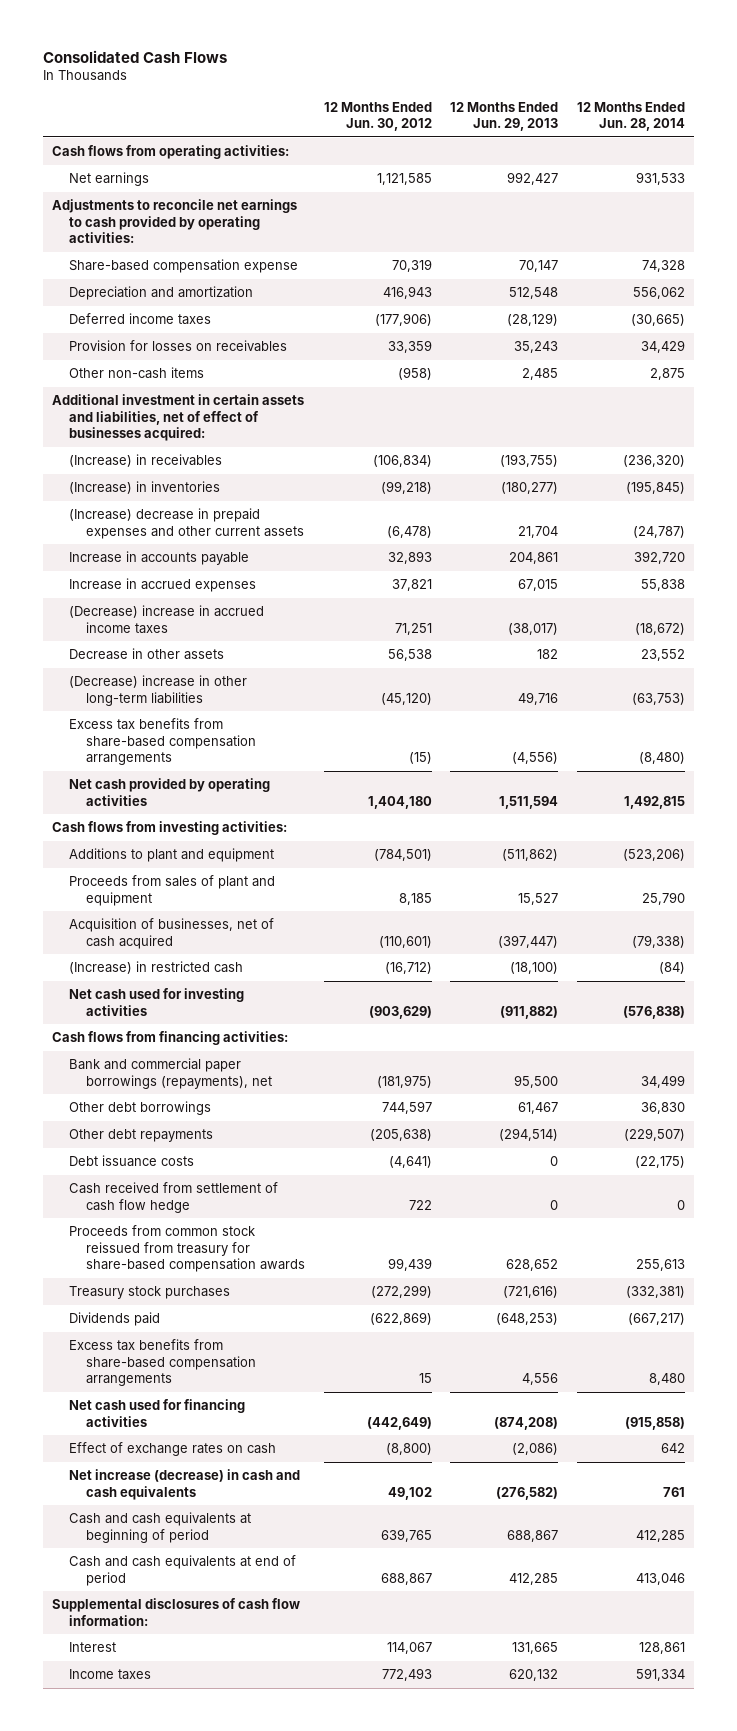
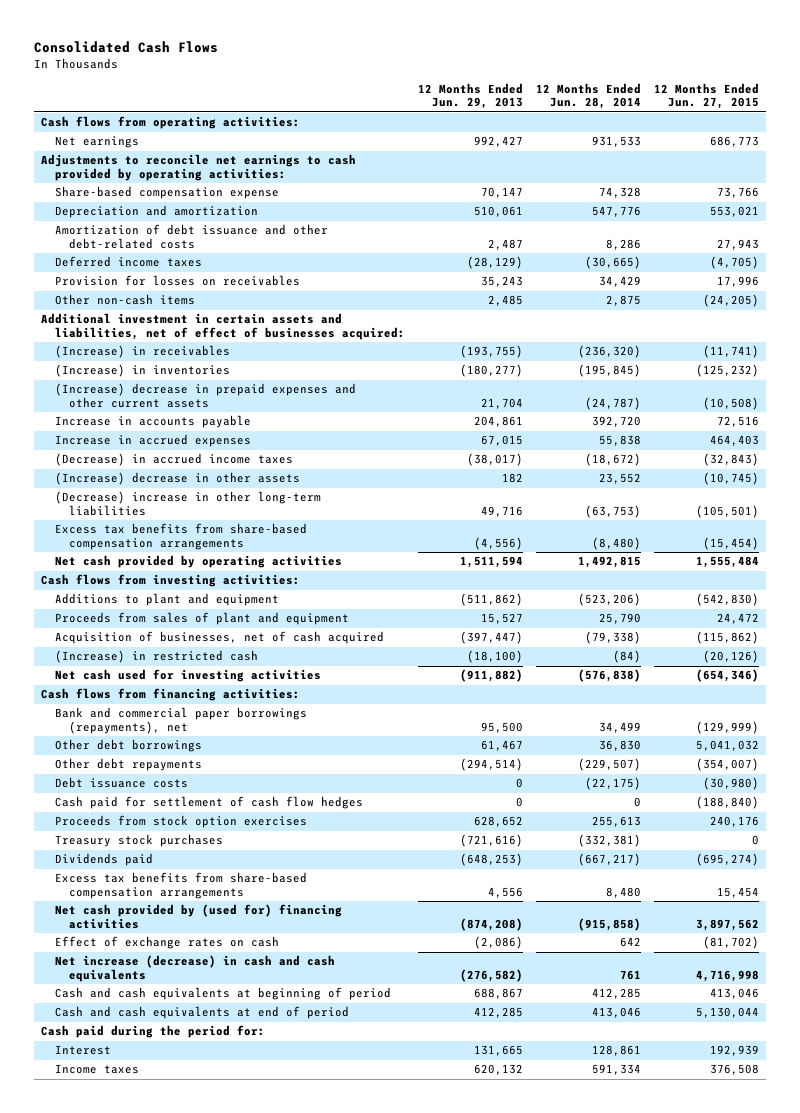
[323,101,432,132] 12 Months Ended Jun. 30, 2012 -> none
none -> [654,83,760,110] 12 Months Ended Jun. 27, 2015
[509,287,559,300] 512,548 -> [473,206,523,218] 510,061
[633,287,686,300] 556,062 -> [592,206,642,218] 547,776
none -> [54,224,328,249] Amortization of debt issuance and other debt-related costs
[69,605,265,634] (Decrease) increase in accrued income taxes -> [54,453,293,467] (Decrease) in accrued income taxes
[69,648,225,661] Decrease in other assets -> [54,472,300,486] (Increase) decrease in other assets
[69,1182,279,1213] Cash received from settlement of cash flow hedge -> none
none -> [54,796,363,810] Cash paid for settlement of cash flow hedges
[69,1225,305,1273] Proceeds from common stock reissued from treasury for share-based compensation awards -> [54,815,307,829] Proceeds from stock option exercises
[69,1399,246,1427] Net cash used for financing activities -> [54,904,342,929] Net cash provided by (used for) financing activities
[52,1598,301,1626] Supplemental disclosures of cash flow information: -> [40,1025,265,1039] Cash paid during the period for:

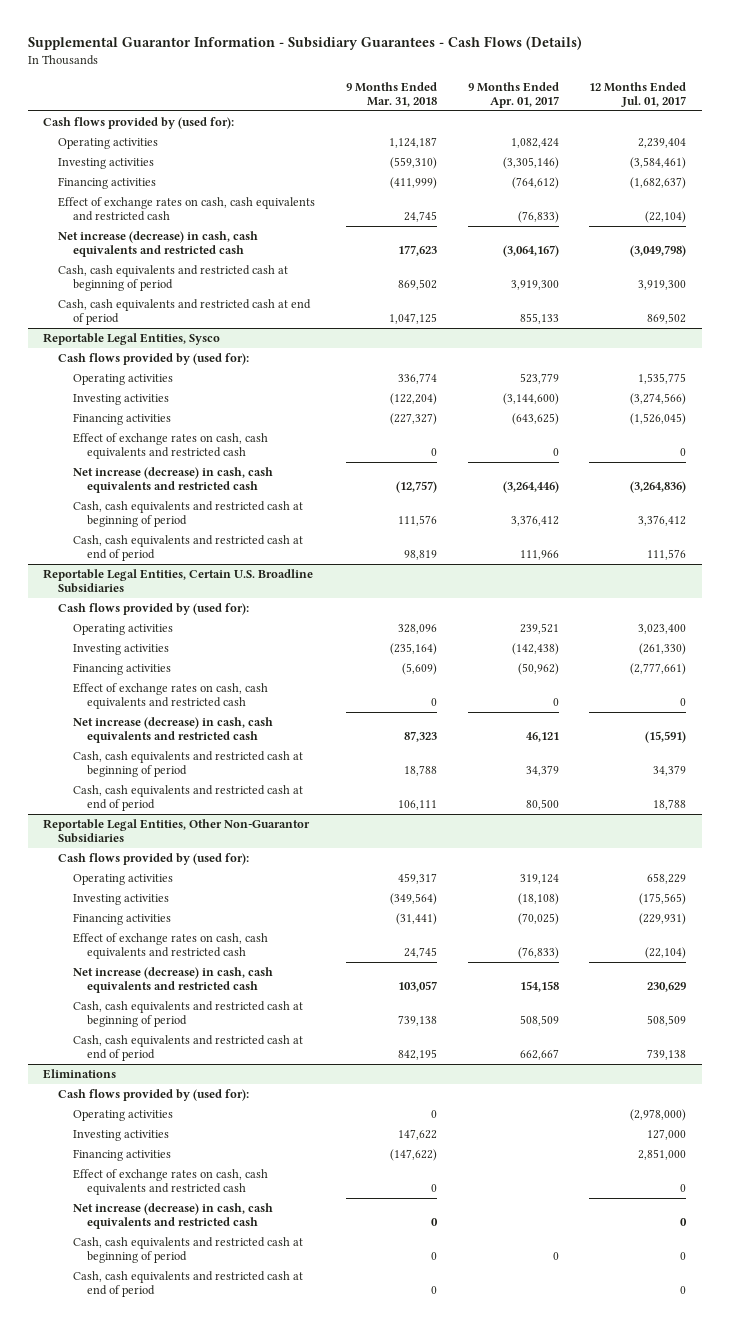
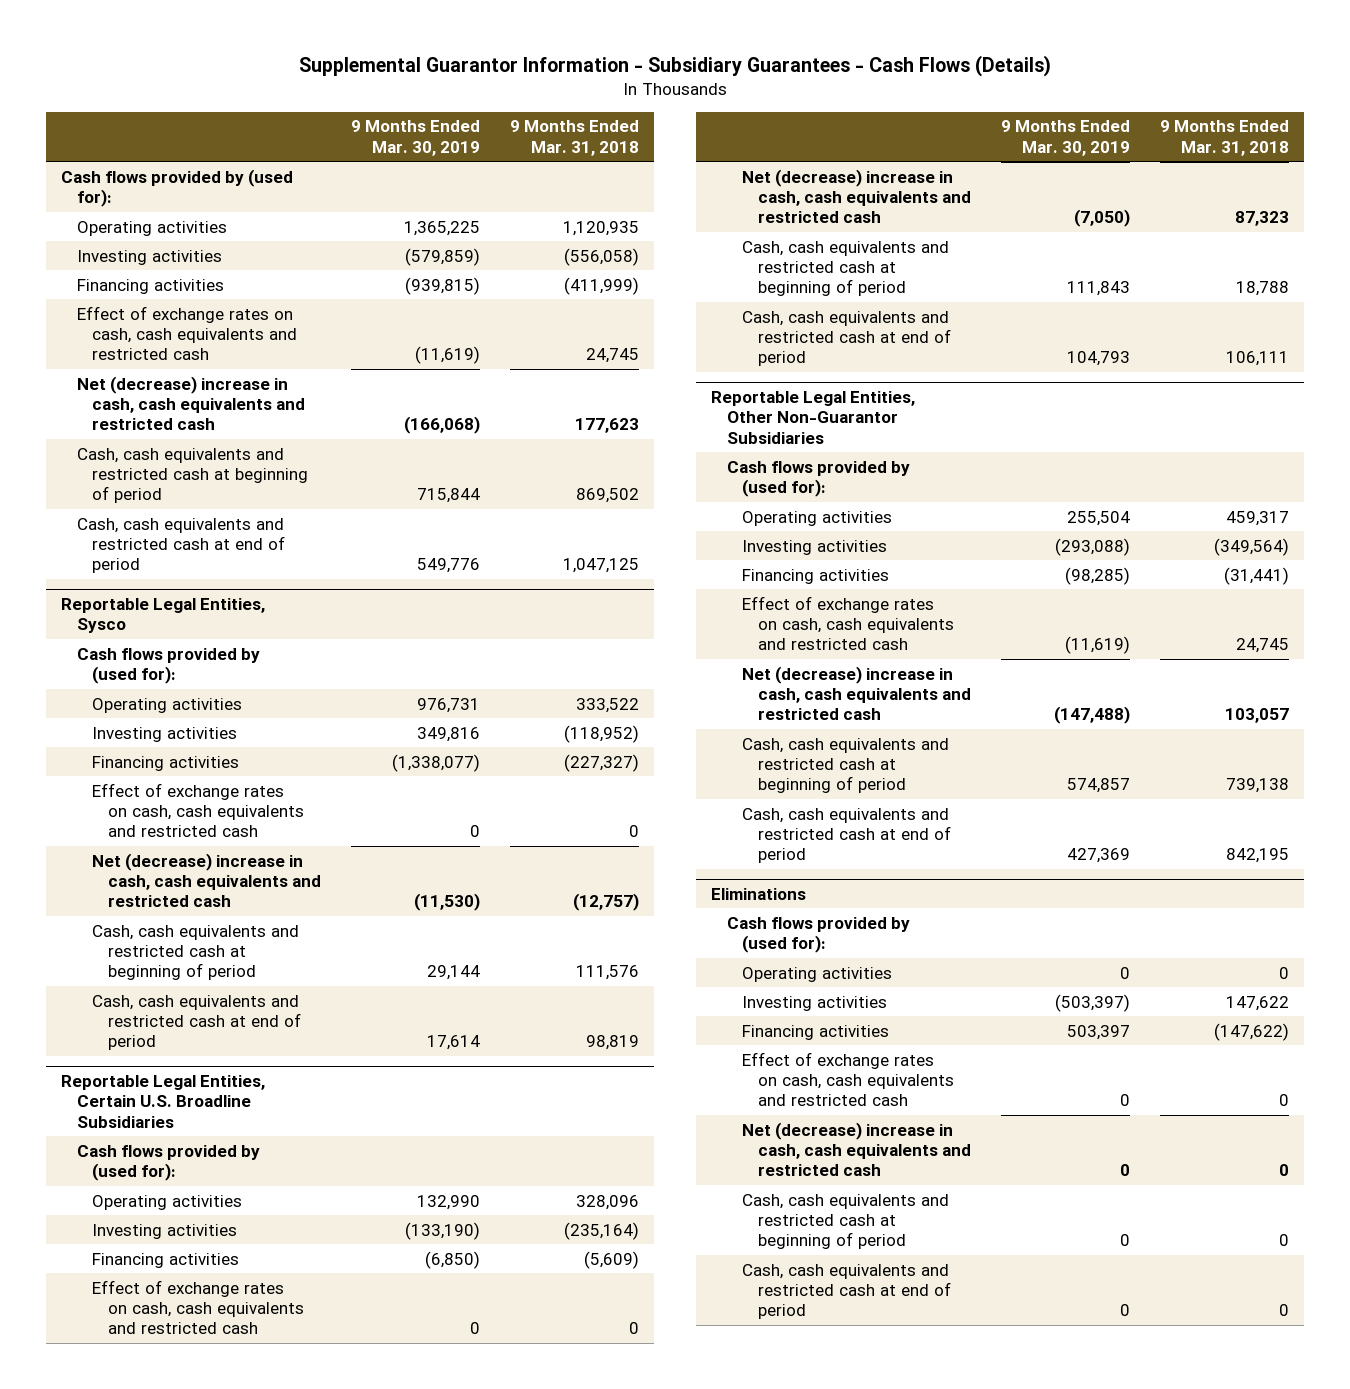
[467,81,559,108] 9 Months Ended Apr. 01, 2017 -> none
[589,81,687,107] 12 Months Ended Jul. 01, 2017 -> none
none -> [350,120,480,156] 9 Months Ended Mar. 30, 2019
[388,137,437,149] 1,124,187 -> [562,220,639,236] 1,120,935
[389,157,437,170] (559,310) -> [563,247,639,266] (556,058)
[57,231,258,258] Net increase (decrease) in cash, cash equivalents and restricted cash -> [76,375,306,431] Net (decrease) increase in cash, cash equivalents and restricted cash
[397,373,437,385] 336,774 -> [575,697,639,713] 333,522
[389,393,437,406] (122,204) -> [563,724,639,743] (118,952)
[72,467,273,494] Net increase (decrease) in cash, cash equivalents and restricted cash -> [92,852,321,908] Net (decrease) increase in cash, cash equivalents and restricted cash
[72,717,273,744] Net increase (decrease) in cash, cash equivalents and restricted cash -> [742,168,971,224] Net (decrease) increase in cash, cash equivalents and restricted cash
[72,967,273,994] Net increase (decrease) in cash, cash equivalents and restricted cash -> [742,665,971,721] Net (decrease) increase in cash, cash equivalents and restricted cash
[72,1203,273,1230] Net increase (decrease) in cash, cash equivalents and restricted cash -> [742,1121,971,1177] Net (decrease) increase in cash, cash equivalents and restricted cash

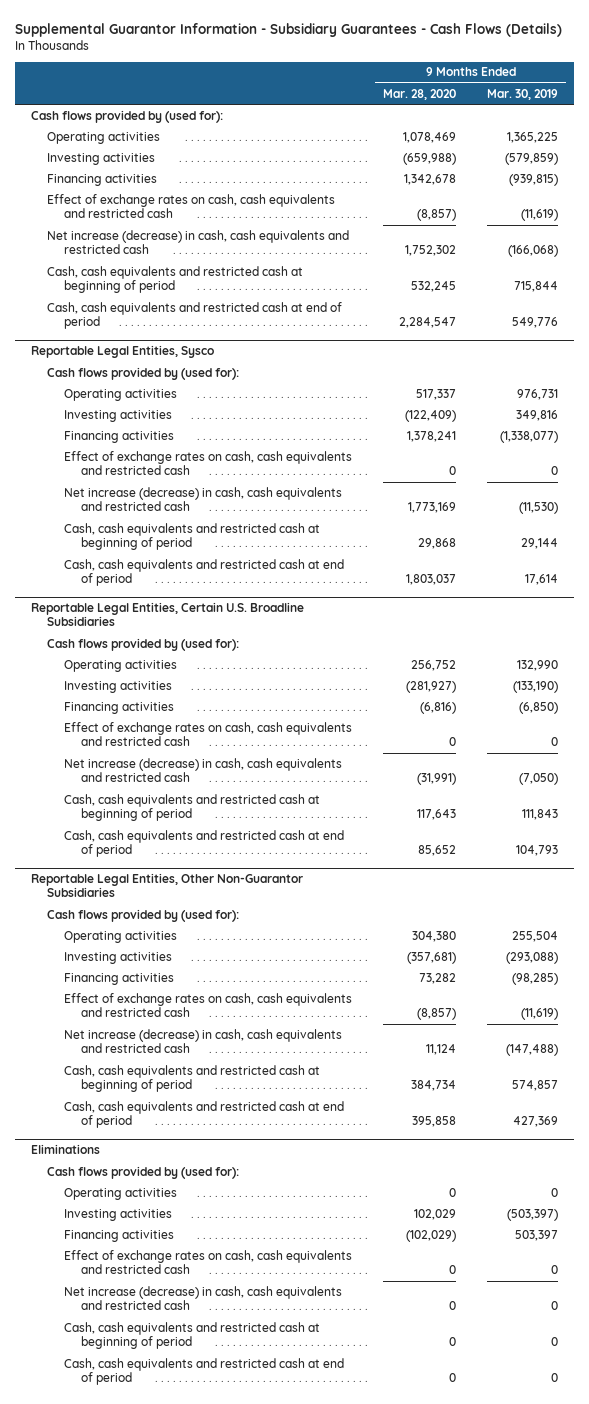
[509,120,639,156] 9 Months Ended Mar. 31, 2018 -> none
none -> [383,88,457,100] Mar. 28, 2020
[76,375,306,431] Net (decrease) increase in cash, cash equivalents and restricted cash -> [47,229,350,255] Net increase (decrease) in cash, cash equivalents and restricted cash
[92,852,321,908] Net (decrease) increase in cash, cash equivalents and restricted cash -> [64,486,343,512] Net increase (decrease) in cash, cash equivalents and restricted cash
[742,168,971,224] Net (decrease) increase in cash, cash equivalents and restricted cash -> [64,757,343,783] Net increase (decrease) in cash, cash equivalents and restricted cash
[742,665,971,721] Net (decrease) increase in cash, cash equivalents and restricted cash -> [64,1028,343,1054] Net increase (decrease) in cash, cash equivalents and restricted cash
[742,1121,971,1177] Net (decrease) increase in cash, cash equivalents and restricted cash -> [64,1285,343,1311] Net increase (decrease) in cash, cash equivalents and restricted cash

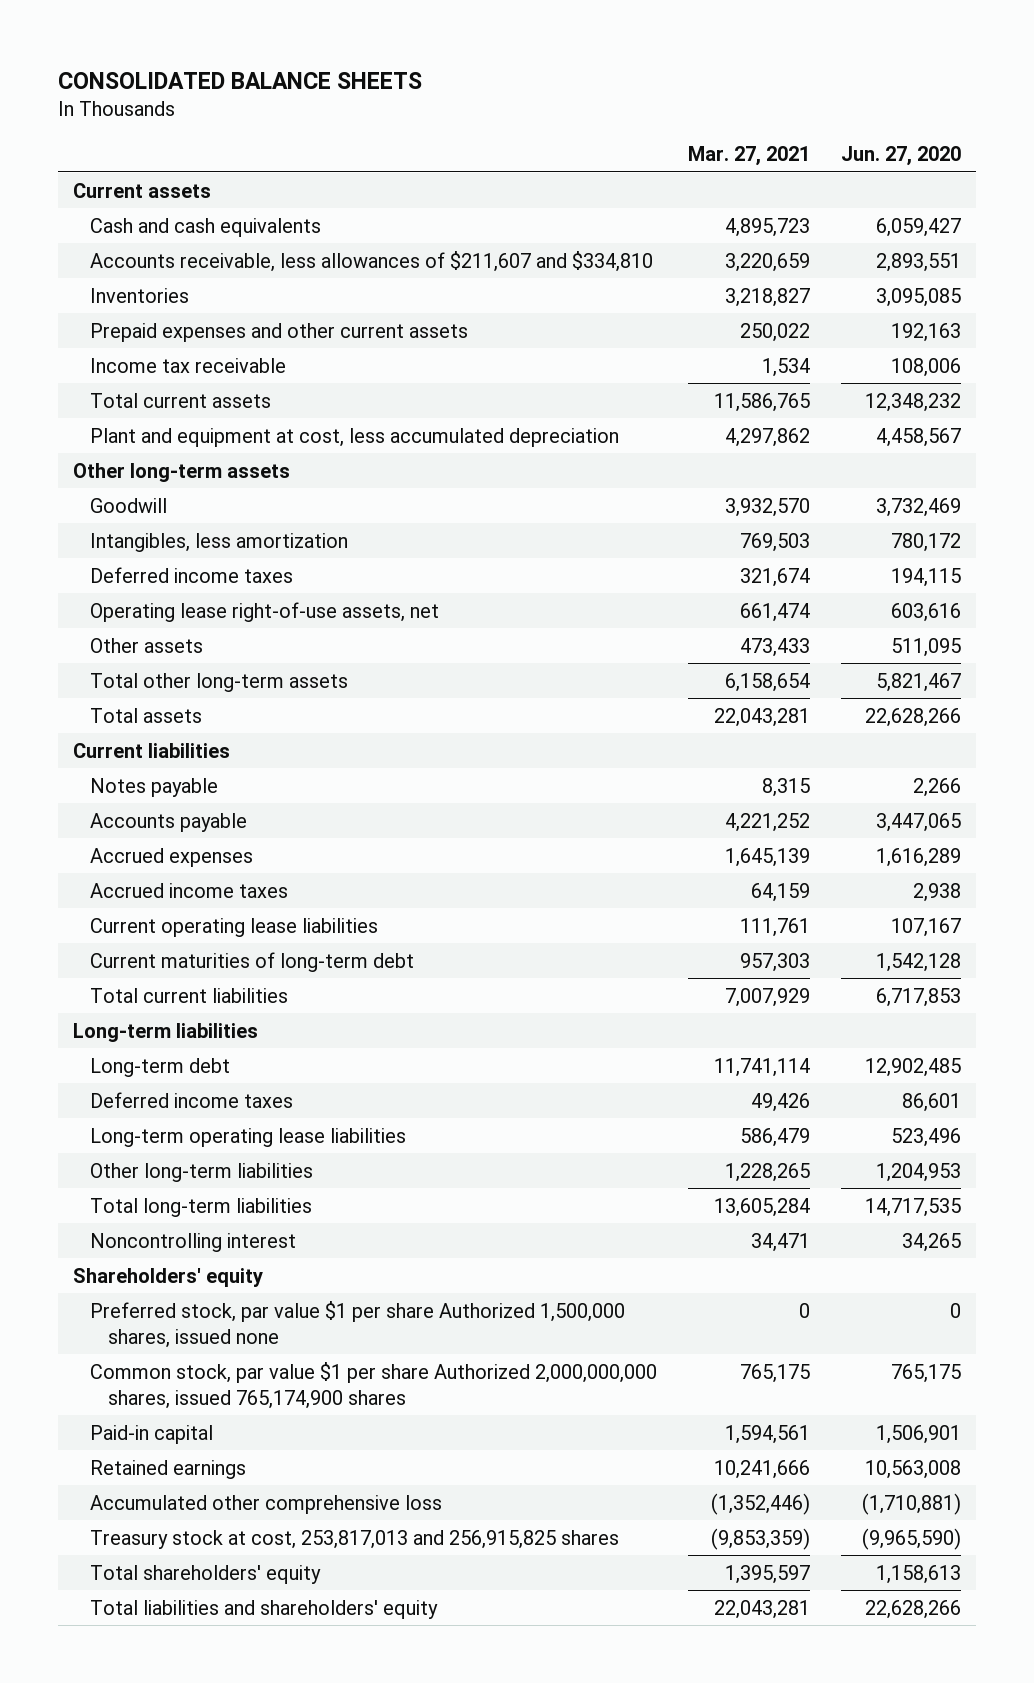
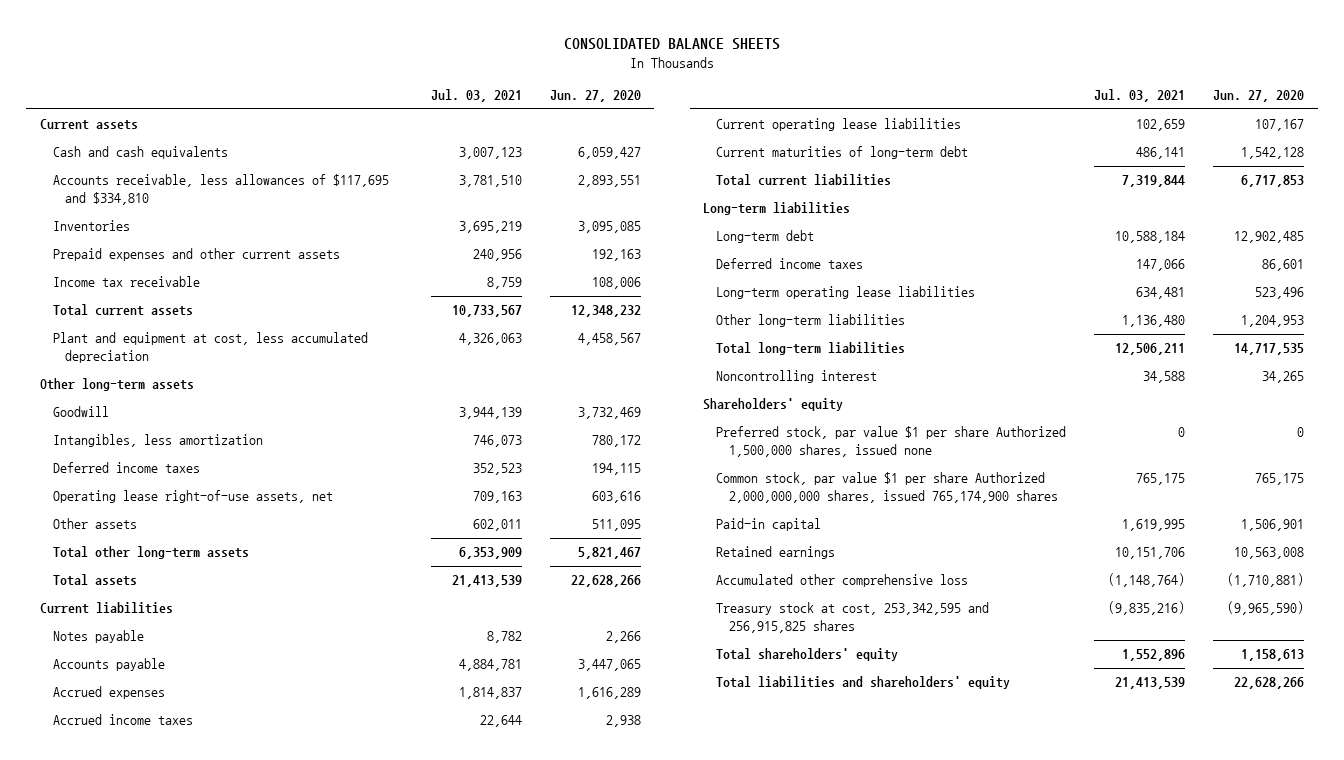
[687,146,810,167] Mar. 27, 2021 -> none
none -> [430,89,522,103] Jul. 03, 2021
[90,250,654,272] Accounts receivable, less allowances of $211,607 and $334,810 -> [52,174,389,206] Accounts receivable, less allowances of $117,695 and $334,810
[90,1529,620,1549] Treasury stock at cost, 253,817,013 and 256,915,825 shares -> [716,602,990,634] Treasury stock at cost, 253,342,595 and 256,915,825 shares

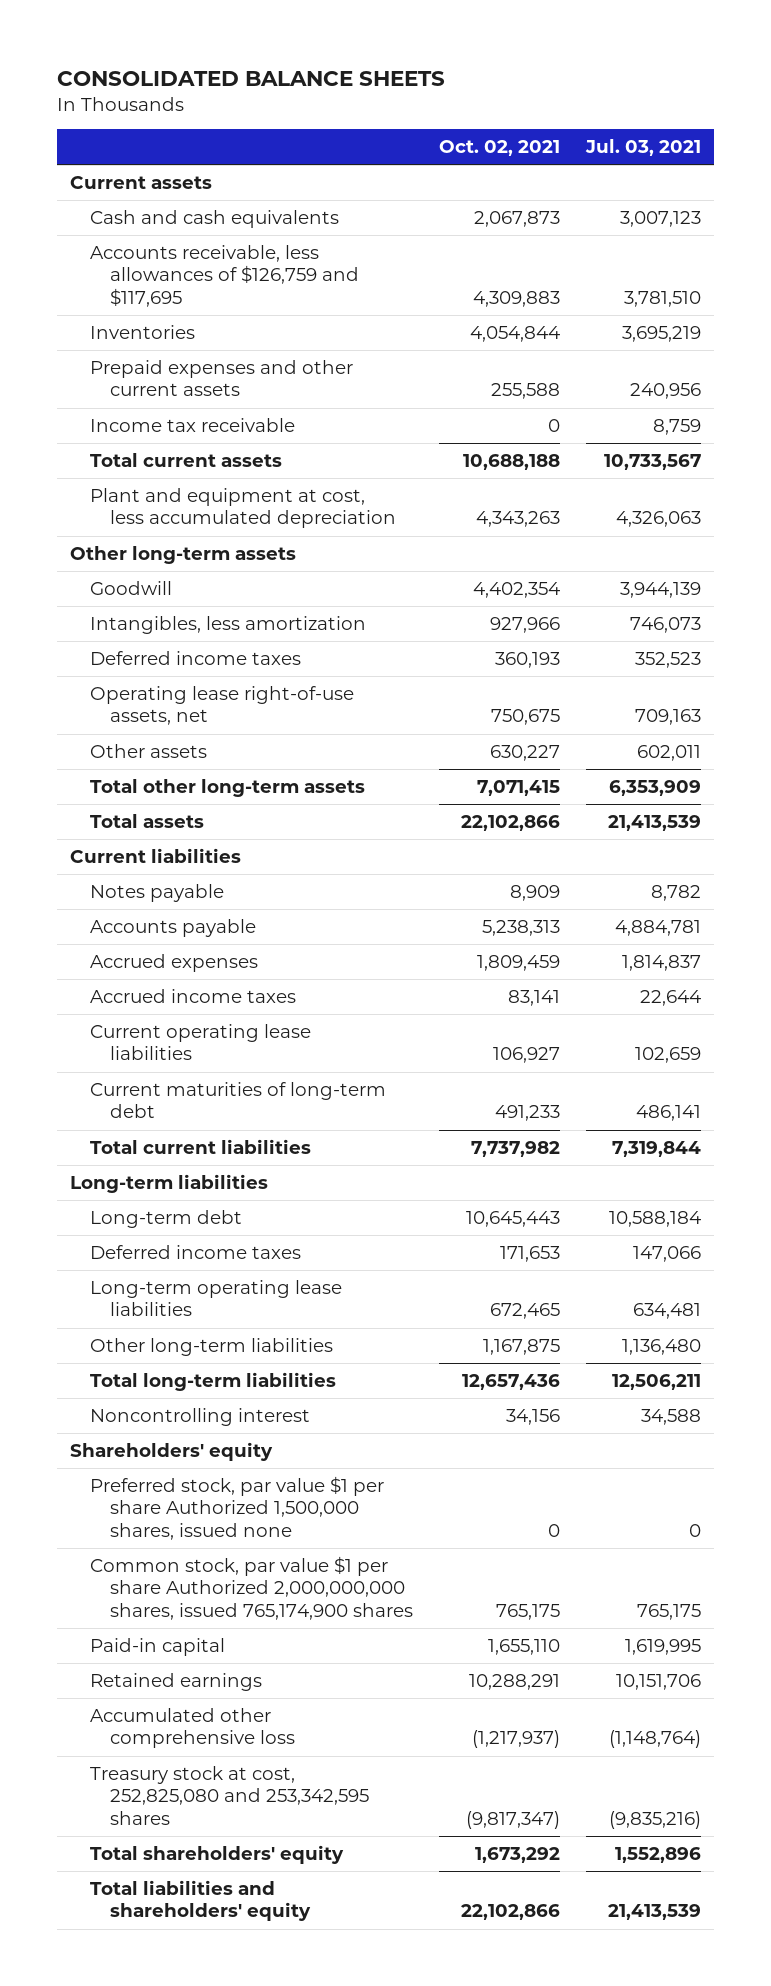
[549,90,641,103] Jun. 27, 2020 -> none
none -> [439,140,561,157] Oct. 02, 2021
[52,174,389,206] Accounts receivable, less allowances of $117,695 and $334,810 -> [90,245,360,307] Accounts receivable, less allowances of $126,759 and $117,695
[716,602,990,634] Treasury stock at cost, 253,342,595 and 256,915,825 shares -> [90,1766,370,1825] Treasury stock at cost, 252,825,080 and 253,342,595 shares

